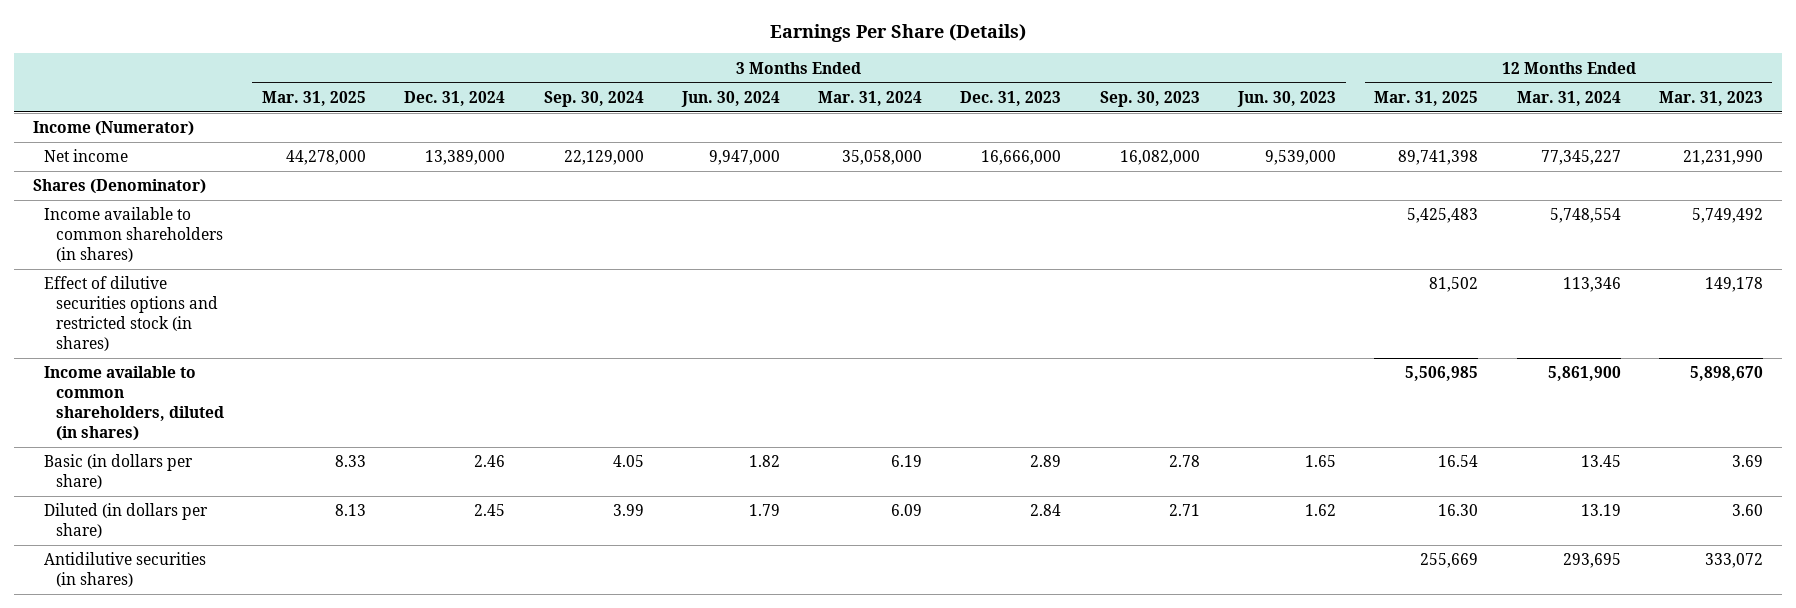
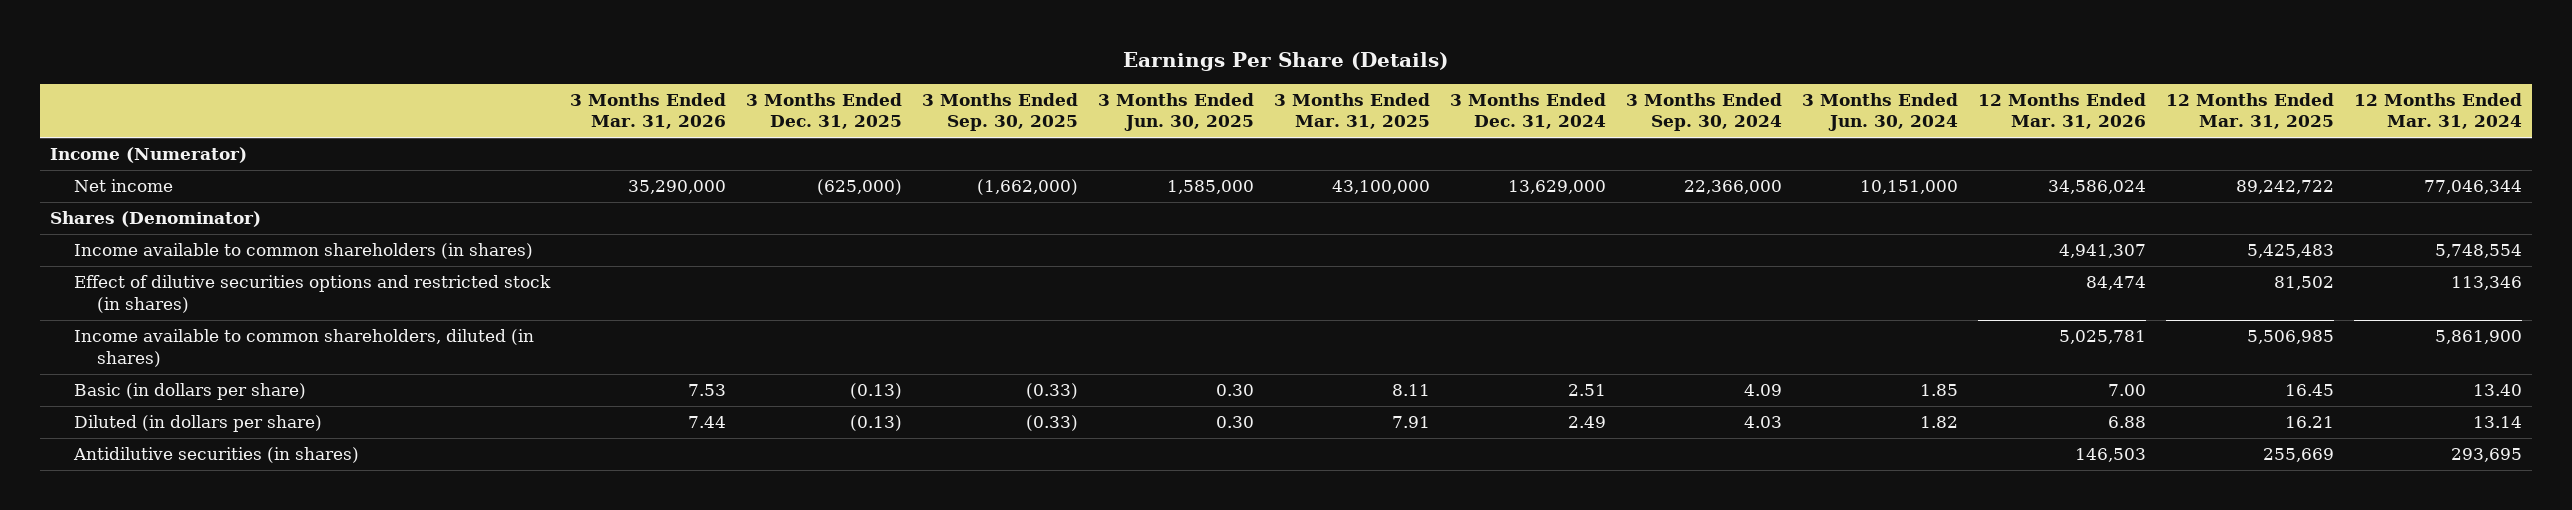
[818,90,923,106] Mar. 31, 2024 -> none
[960,90,1062,106] Dec. 31, 2023 -> none
[1099,90,1200,107] Sep. 30, 2023 -> none
[1237,90,1337,107] Jun. 30, 2023 -> none
[1658,90,1763,106] Mar. 31, 2023 -> none
none -> [569,93,726,130] 3 Months Ended Mar. 31, 2026
none -> [745,93,902,130] 3 Months Ended Dec. 31, 2025
none -> [921,93,1078,132] 3 Months Ended Sep. 30, 2025
none -> [1097,93,1254,132] 3 Months Ended Jun. 30, 2025
none -> [1977,93,2146,130] 12 Months Ended Mar. 31, 2026
[286,150,367,166] 44,278,000 -> [1331,180,1430,195] 43,100,000
[425,150,506,166] 13,389,000 -> [1507,180,1606,195] 13,629,000
[563,150,644,166] 22,129,000 -> [1683,180,1782,195] 22,366,000
[708,150,780,166] 9,947,000 -> [1859,180,1958,195] 10,151,000
[1398,150,1479,166] 89,741,398 -> [2235,180,2334,195] 89,242,722
[1540,150,1621,166] 77,345,227 -> [2423,180,2522,195] 77,046,344
[335,455,367,468] 8.33 -> [1391,384,1430,397] 8.11
[474,455,506,468] 2.46 -> [1567,384,1606,397] 2.51
[612,455,644,468] 4.05 -> [1743,384,1782,397] 4.09
[748,455,780,468] 1.82 -> [1919,384,1958,397] 1.85
[1438,455,1479,468] 16.54 -> [2284,384,2334,397] 16.45
[1580,455,1621,468] 13.45 -> [2472,384,2522,397] 13.40
[335,504,367,517] 8.13 -> [1391,416,1430,429] 7.91
[474,504,506,517] 2.45 -> [1567,416,1606,429] 2.49
[612,504,644,517] 3.99 -> [1743,416,1782,429] 4.03
[748,504,780,517] 1.79 -> [1919,416,1958,429] 1.82
[1438,504,1479,517] 16.30 -> [2284,416,2334,429] 16.21
[1580,504,1621,517] 13.19 -> [2472,416,2522,429] 13.14

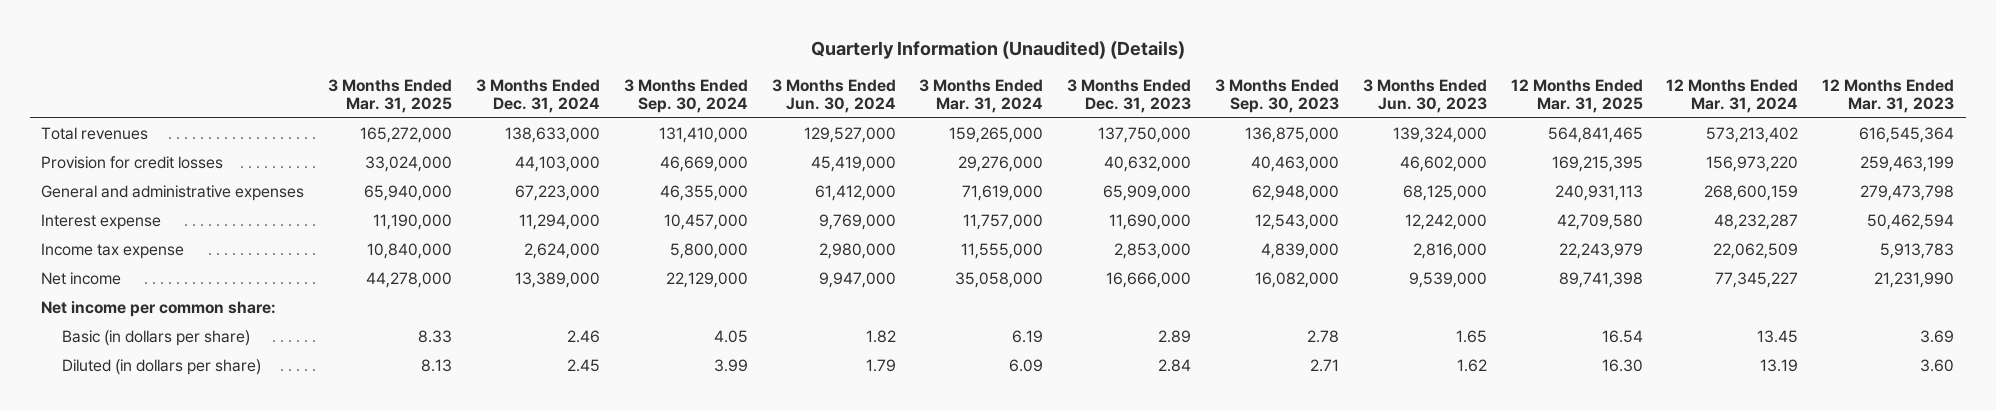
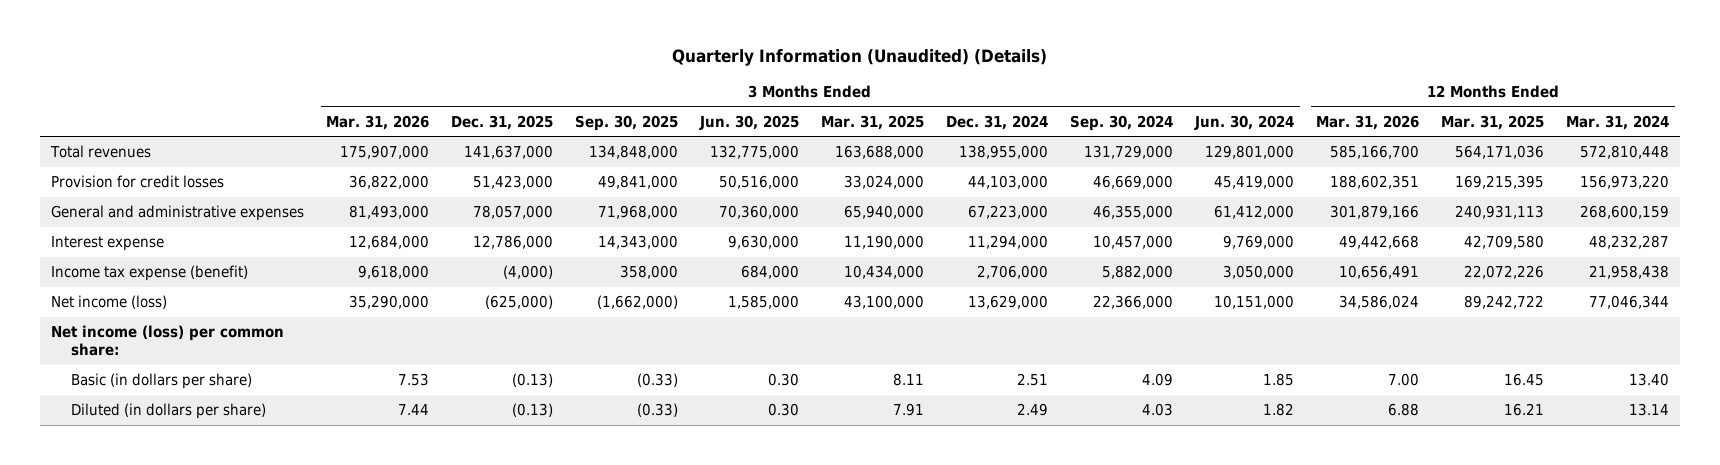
[919,78,1044,114] 3 Months Ended Mar. 31, 2024 -> none
[1067,78,1192,114] 3 Months Ended Dec. 31, 2023 -> none
[1215,78,1340,114] 3 Months Ended Sep. 30, 2023 -> none
[1362,78,1487,114] 3 Months Ended Jun. 30, 2023 -> none
[1822,78,1955,114] 12 Months Ended Mar. 31, 2023 -> none
none -> [325,114,429,130] Mar. 31, 2026
none -> [451,114,554,130] Dec. 31, 2025
none -> [575,114,679,131] Sep. 30, 2025
none -> [699,114,800,130] Jun. 30, 2025
none -> [1316,114,1420,130] Mar. 31, 2026
[360,127,453,144] 165,272,000 -> [835,145,925,160] 163,688,000
[505,127,601,144] 138,633,000 -> [959,145,1049,160] 138,955,000
[658,127,748,144] 131,410,000 -> [1084,145,1174,160] 131,729,000
[803,127,896,144] 129,527,000 -> [1205,145,1295,160] 129,801,000
[1547,127,1643,144] 564,841,465 -> [1455,145,1545,160] 564,171,036
[1706,127,1799,144] 573,213,402 -> [1580,145,1670,160] 572,810,448
[41,243,185,260] Income tax expense -> [50,265,248,282] Income tax expense (benefit)
[367,243,453,260] 10,840,000 -> [844,265,925,280] 10,434,000
[524,243,601,260] 2,624,000 -> [977,265,1049,280] 2,706,000
[669,243,748,260] 5,800,000 -> [1102,265,1174,280] 5,882,000
[818,243,896,260] 2,980,000 -> [1223,265,1295,280] 3,050,000
[1558,243,1643,260] 22,243,979 -> [1464,265,1545,280] 22,072,226
[1713,243,1799,260] 22,062,509 -> [1589,265,1670,280] 21,958,438
[41,272,122,286] Net income -> [50,295,167,310] Net income (loss)
[366,272,453,289] 44,278,000 -> [844,295,925,310] 43,100,000
[515,272,601,289] 13,389,000 -> [968,295,1049,310] 13,629,000
[665,272,748,289] 22,129,000 -> [1093,295,1174,310] 22,366,000
[818,272,896,289] 9,947,000 -> [1214,295,1295,310] 10,151,000
[1558,272,1643,289] 89,741,398 -> [1464,295,1545,310] 89,242,722
[1715,272,1799,289] 77,345,227 -> [1589,295,1670,310] 77,046,344
[41,301,277,318] Net income per common share: -> [50,325,284,357] Net income (loss) per common share:
[418,330,453,344] 8.33 -> [893,373,925,387] 8.11
[567,330,601,344] 2.46 -> [1017,373,1049,387] 2.51
[713,330,748,344] 4.05 -> [1142,373,1174,387] 4.09
[865,330,896,344] 1.82 -> [1263,373,1295,387] 1.85
[1601,330,1643,344] 16.54 -> [1504,373,1545,387] 16.45
[1757,330,1799,344] 13.45 -> [1629,373,1670,387] 13.40
[421,359,453,373] 8.13 -> [893,403,925,417] 7.91
[567,359,601,373] 2.45 -> [1017,403,1049,417] 2.49
[713,359,748,373] 3.99 -> [1142,403,1174,417] 4.03
[865,359,896,373] 1.79 -> [1263,403,1295,417] 1.82
[1601,359,1643,373] 16.30 -> [1504,403,1545,417] 16.21
[1760,359,1799,373] 13.19 -> [1629,403,1670,417] 13.14

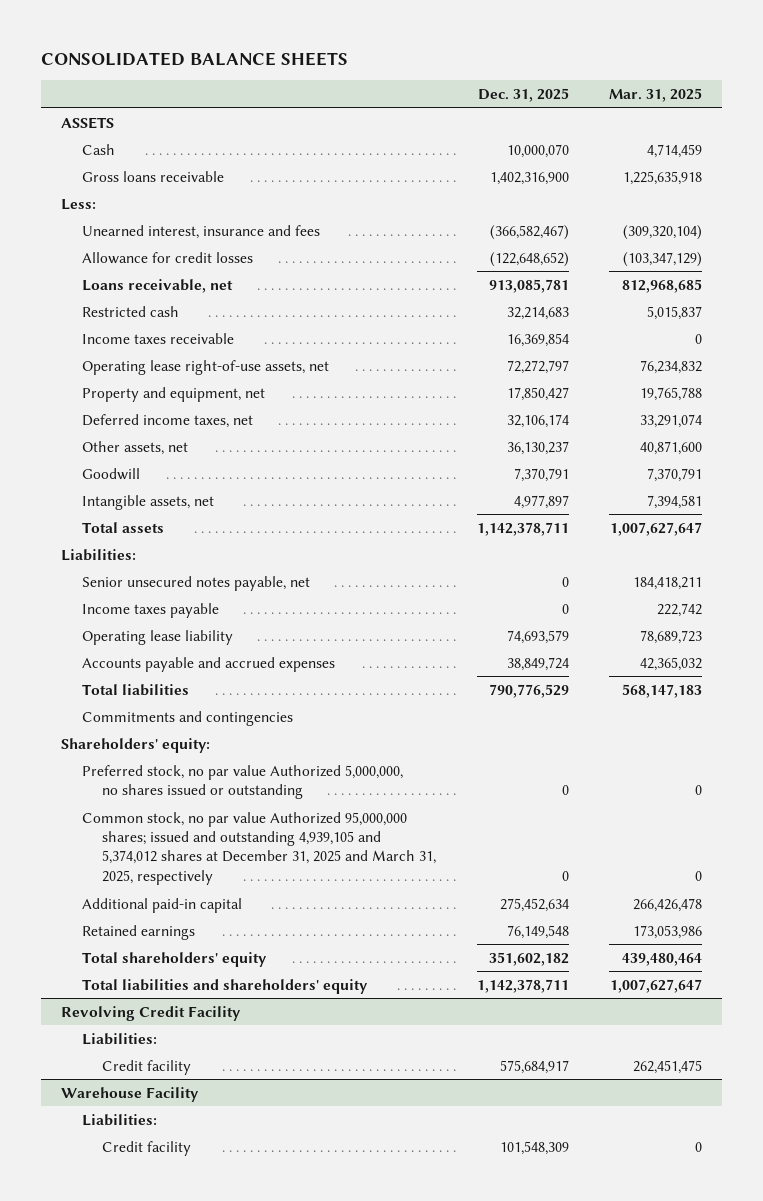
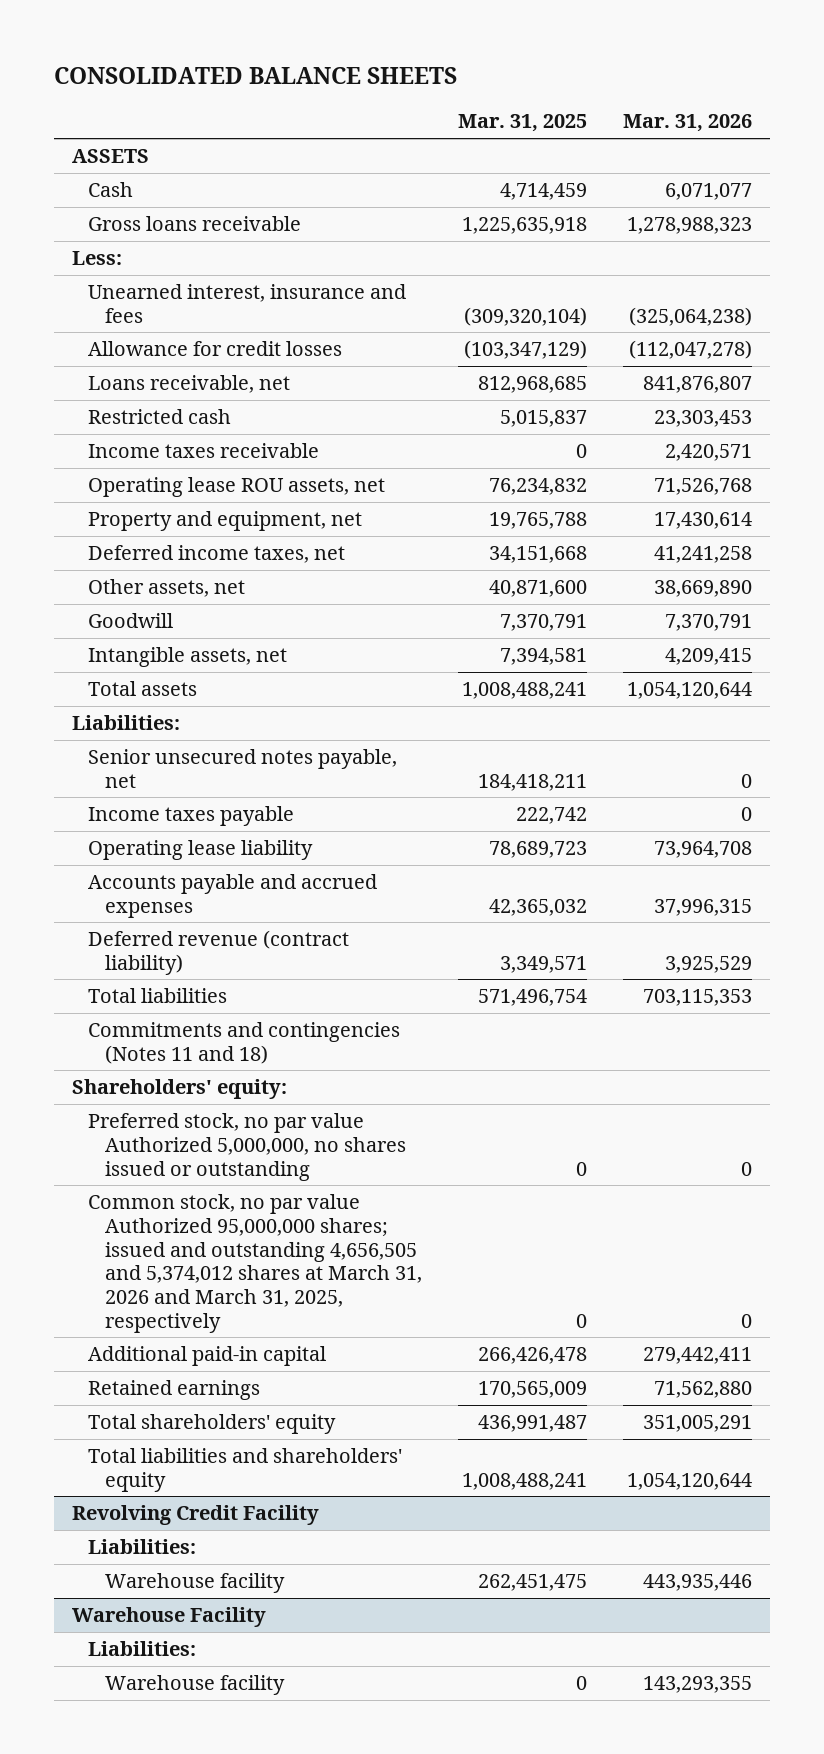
[477,88,569,103] Dec. 31, 2025 -> none
none -> [623,114,753,133] Mar. 31, 2026
[81,359,329,375] Operating lease right-of-use assets, net -> [88,477,386,498] Operating lease ROU assets, net
[639,413,702,428] 33,291,074 -> [489,546,588,564] 34,151,668
[609,521,702,536] 1,007,627,647 -> [462,682,588,700] 1,008,488,241
none -> [88,930,350,975] Deferred revenue (contract liability)
[621,683,702,698] 568,147,183 -> [478,989,588,1007] 571,496,754
[81,710,293,726] Commitments and contingencies -> [88,1022,401,1064] Commitments and contingencies (Notes 11 and 18)
[81,811,437,885] Common stock, no par value Authorized 95,000,000 shares; issued and outstanding 4,939,105 and 5,374,012 shares at December 31, 2025 and March 31, 2025, respectively -> [88,1194,423,1333] Common stock, no par value Authorized 95,000,000 shares; issued and outstanding 4,656,505 and 5,374,012 shares at March 31, 2026 and March 31, 2025, respectively
[632,924,702,939] 173,053,986 -> [478,1381,588,1399] 170,565,009
[621,952,702,966] 439,480,464 -> [478,1415,588,1433] 436,991,487
[609,978,702,993] 1,007,627,647 -> [462,1472,588,1490] 1,008,488,241
[102,1059,192,1075] Credit facility -> [105,1573,286,1594] Warehouse facility
[102,1140,192,1156] Credit facility -> [105,1675,286,1696] Warehouse facility

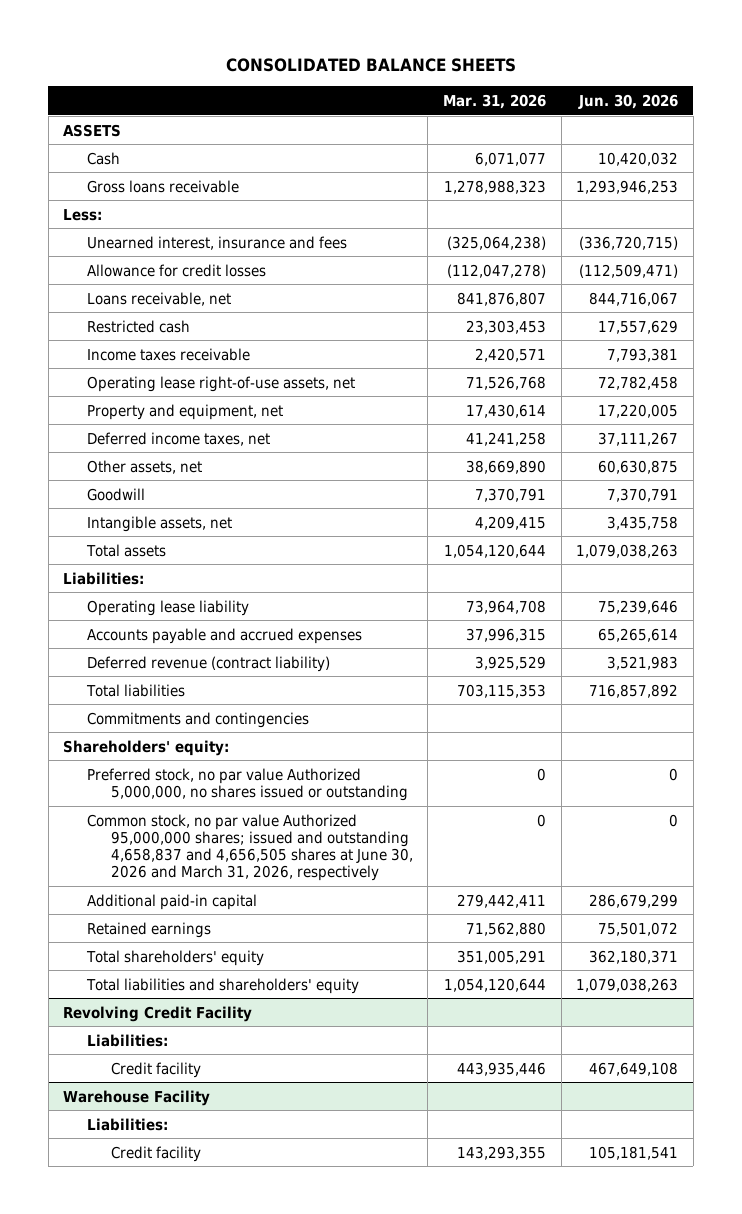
[458,114,588,133] Mar. 31, 2025 -> none
none -> [578,94,679,110] Jun. 30, 2026
[88,477,386,498] Operating lease ROU assets, net -> [87,375,356,392] Operating lease right-of-use assets, net
[88,749,398,788] Senior unsecured notes payable, net -> none
[88,806,295,827] Income taxes payable -> none
[88,1022,401,1064] Commitments and contingencies (Notes 11 and 18) -> [87,711,310,728] Commitments and contingencies
[88,1194,423,1333] Common stock, no par value Authorized 95,000,000 shares; issued and outstanding 4,656,505 and 5,374,012 shares at March 31, 2026 and March 31, 2025, respectively -> [87,813,413,882] Common stock, no par value Authorized 95,000,000 shares; issued and outstanding 4,658,837 and 4,656,505 shares at June 30, 2026 and March 31, 2026, respectively
[105,1573,286,1594] Warehouse facility -> [110,1061,201,1078] Credit facility
[105,1675,286,1696] Warehouse facility -> [110,1145,201,1162] Credit facility

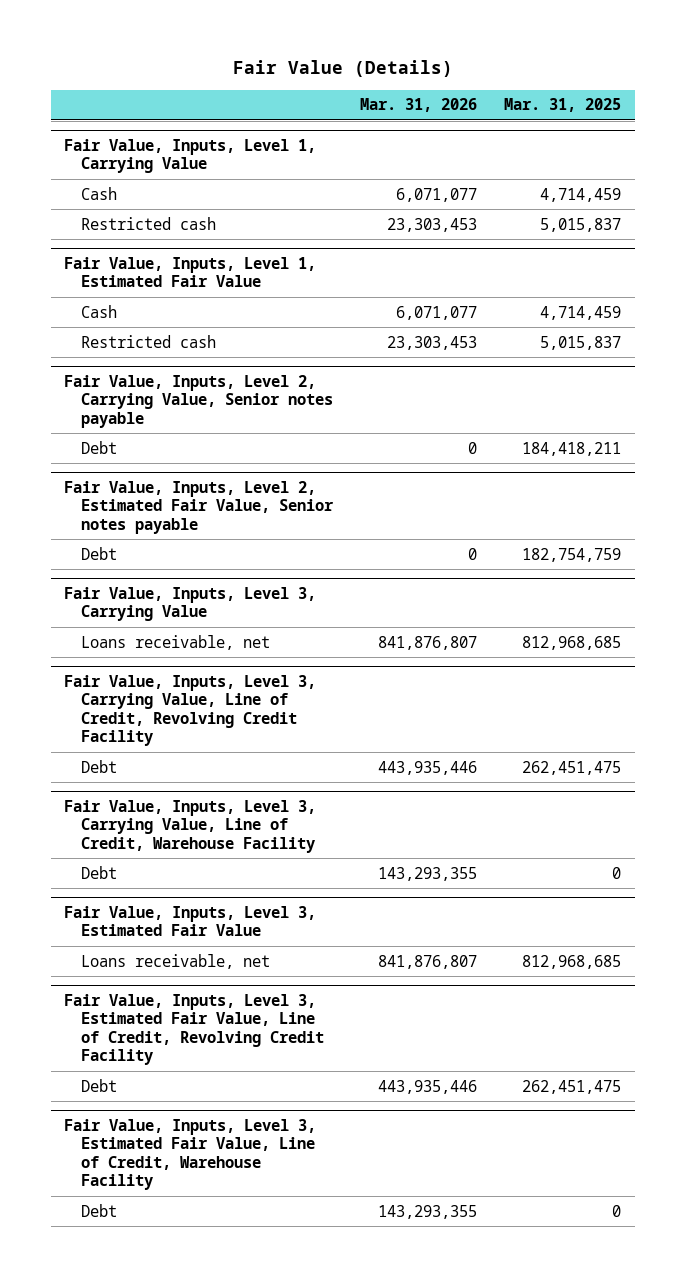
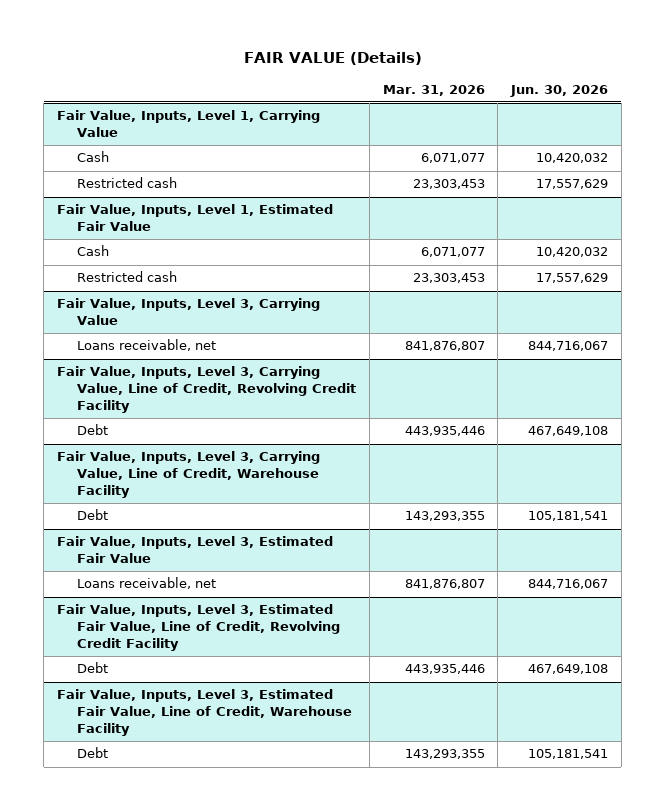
[232,60,453,78] Fair Value (Details) -> [243,52,422,66] FAIR VALUE (Details)
[504,98,622,113] Mar. 31, 2025 -> none
none -> [510,84,609,97] Jun. 30, 2026
[64,374,333,428] Fair Value, Inputs, Level 2, Carrying Value, Senior notes payable -> none
[80,440,117,454] Debt -> none
[64,480,334,534] Fair Value, Inputs, Level 2, Estimated Fair Value, Senior notes payable -> none
[80,546,117,560] Debt -> none

